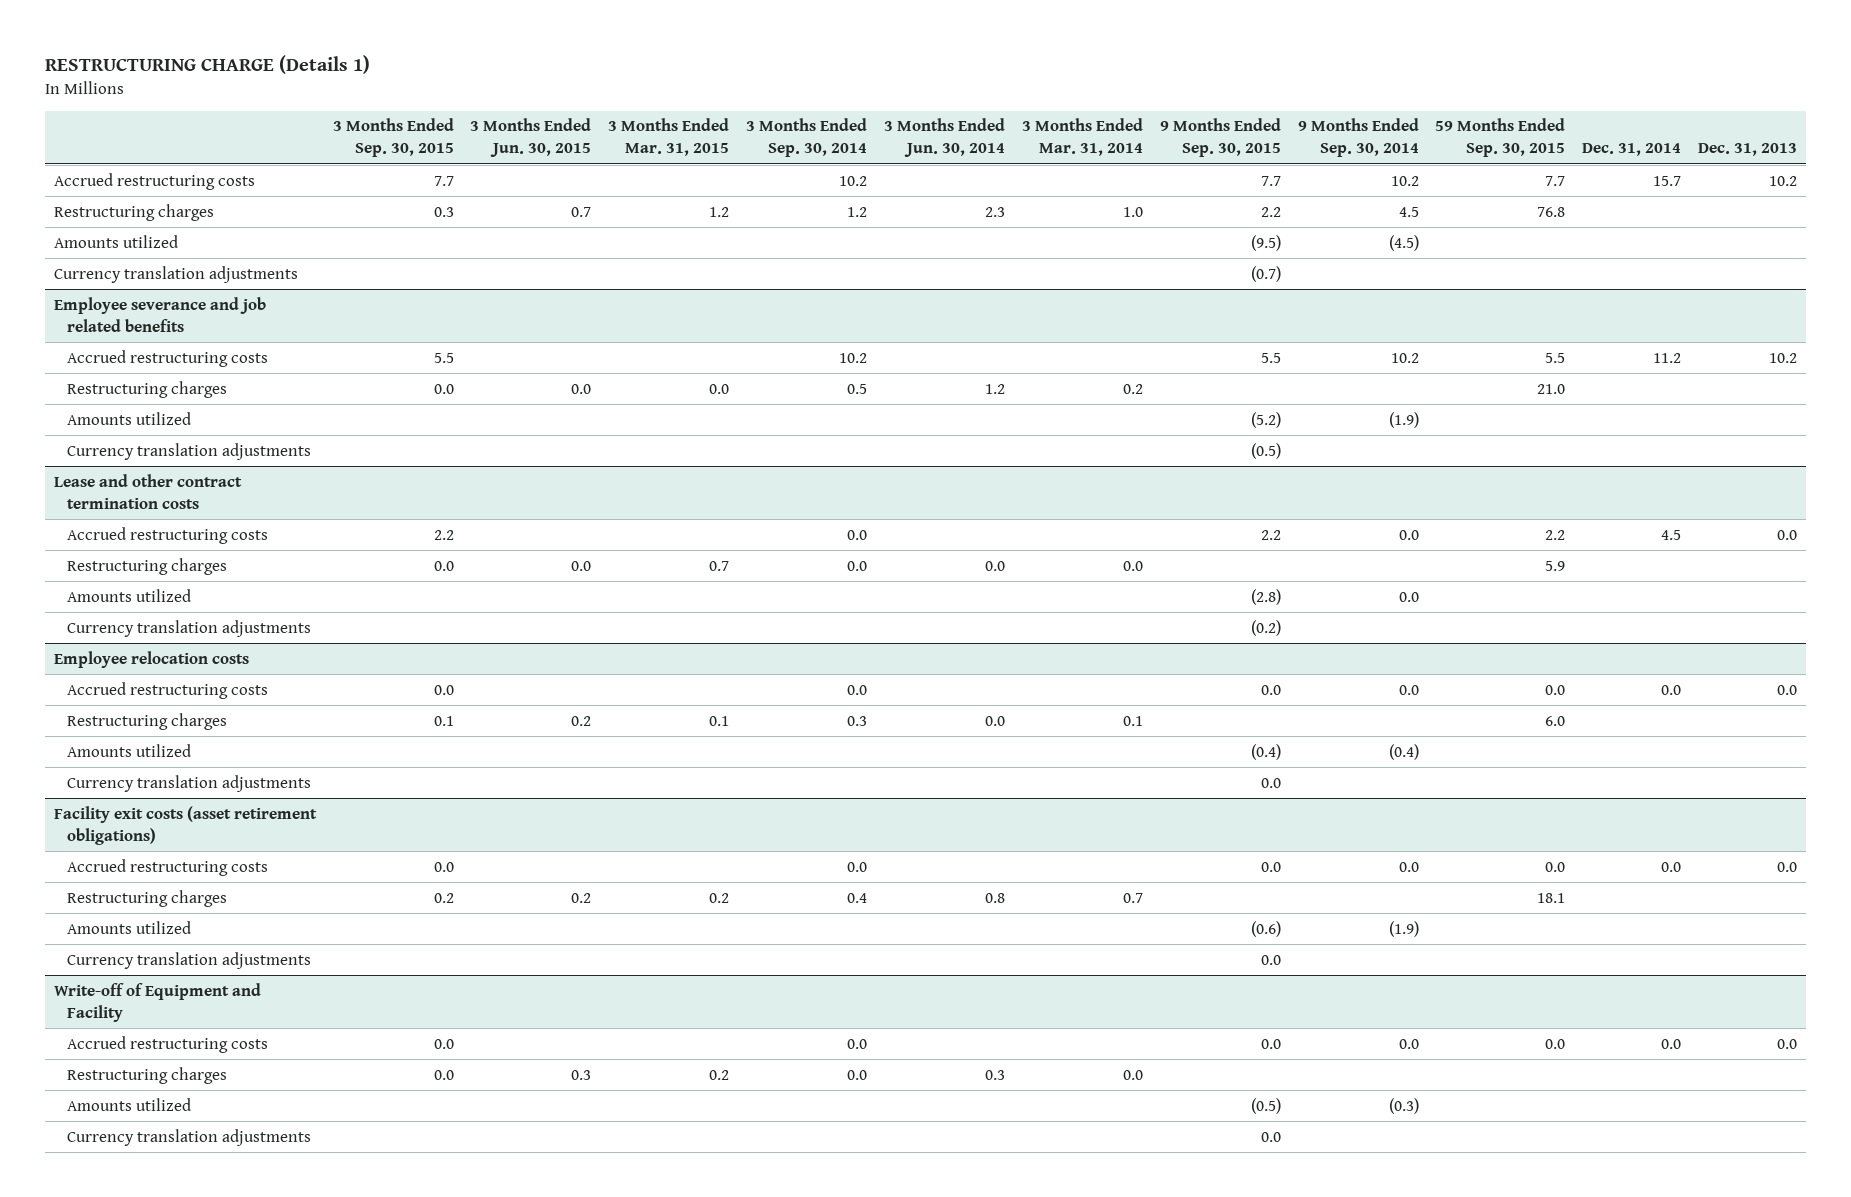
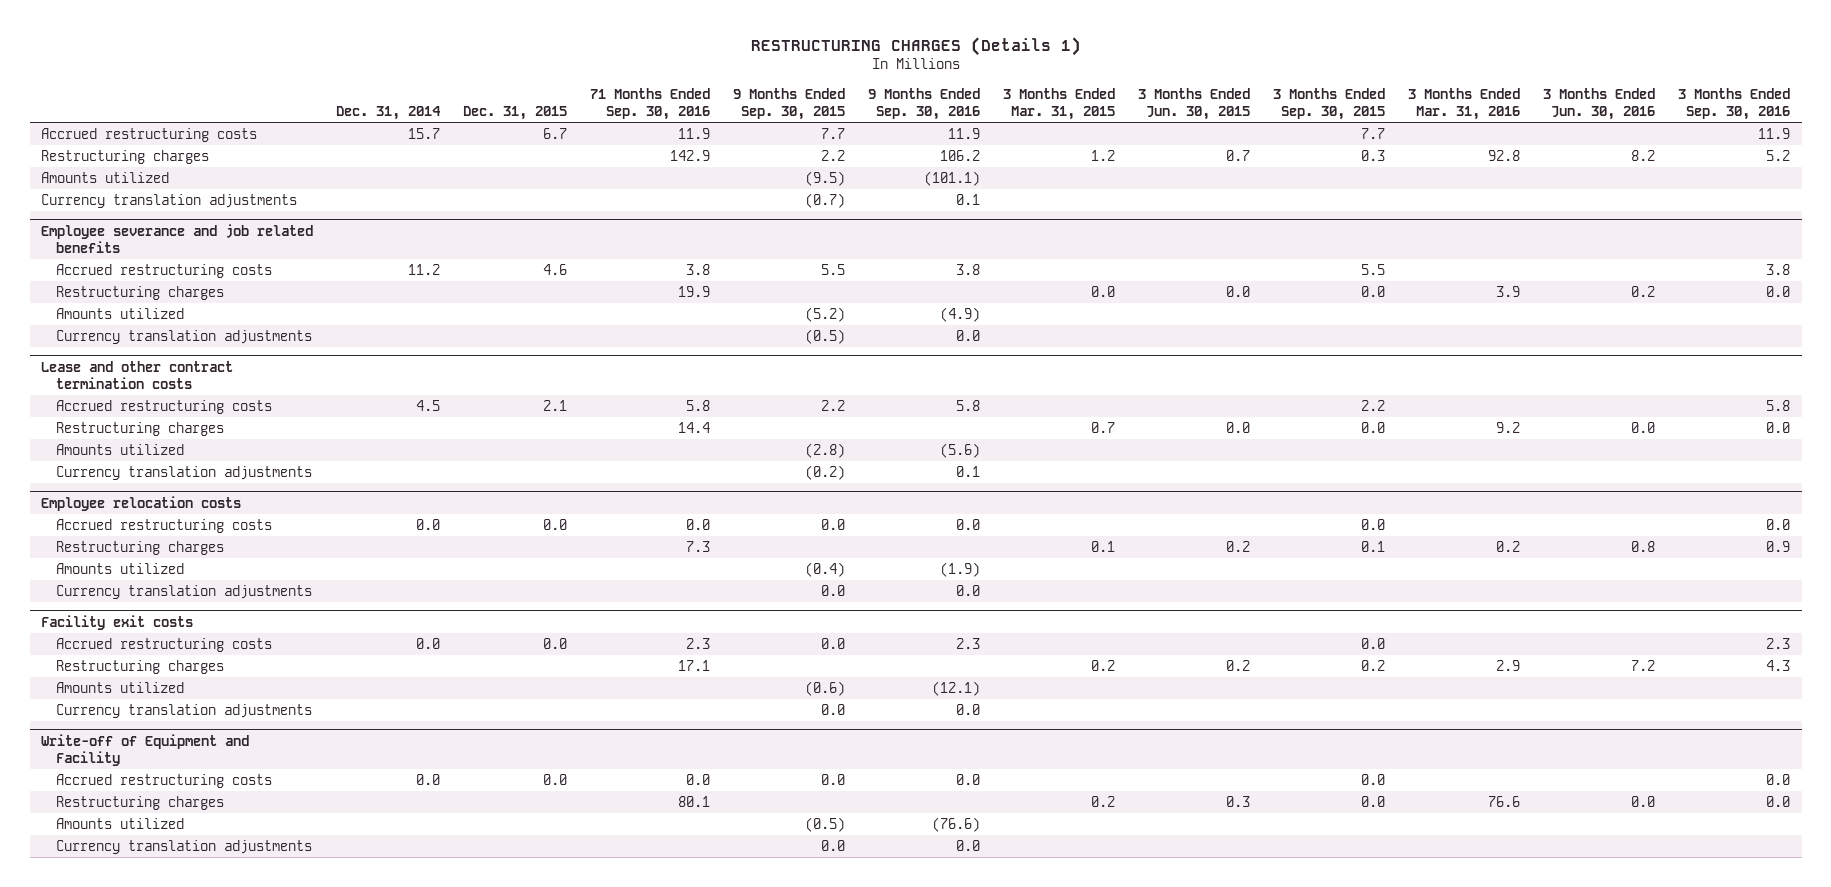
[45,55,371,75] RESTRUCTURING CHARGE (Details 1) -> [750,36,1081,56] RESTRUCTURING CHARGES (Details 1)
[746,118,868,158] 3 Months Ended Sep. 30, 2014 -> none
[884,118,1006,158] 3 Months Ended Jun. 30, 2014 -> none
[1021,118,1143,157] 3 Months Ended Mar. 31, 2014 -> none
[1297,118,1419,158] 9 Months Ended Sep. 30, 2014 -> none
[1435,118,1566,158] 59 Months Ended Sep. 30, 2015 -> none
[1698,143,1798,157] Dec. 31, 2013 -> none
none -> [463,106,568,121] Dec. 31, 2015
none -> [590,87,711,121] 71 Months Ended Sep. 30, 2016
none -> [868,87,981,121] 9 Months Ended Sep. 30, 2016
none -> [1408,87,1521,121] 3 Months Ended Mar. 31, 2016
none -> [1543,87,1656,121] 3 Months Ended Jun. 30, 2016
none -> [1678,87,1791,121] 3 Months Ended Sep. 30, 2016
[53,805,317,845] Facility exit costs (asset retirement obligations) -> [41,614,194,630] Facility exit costs

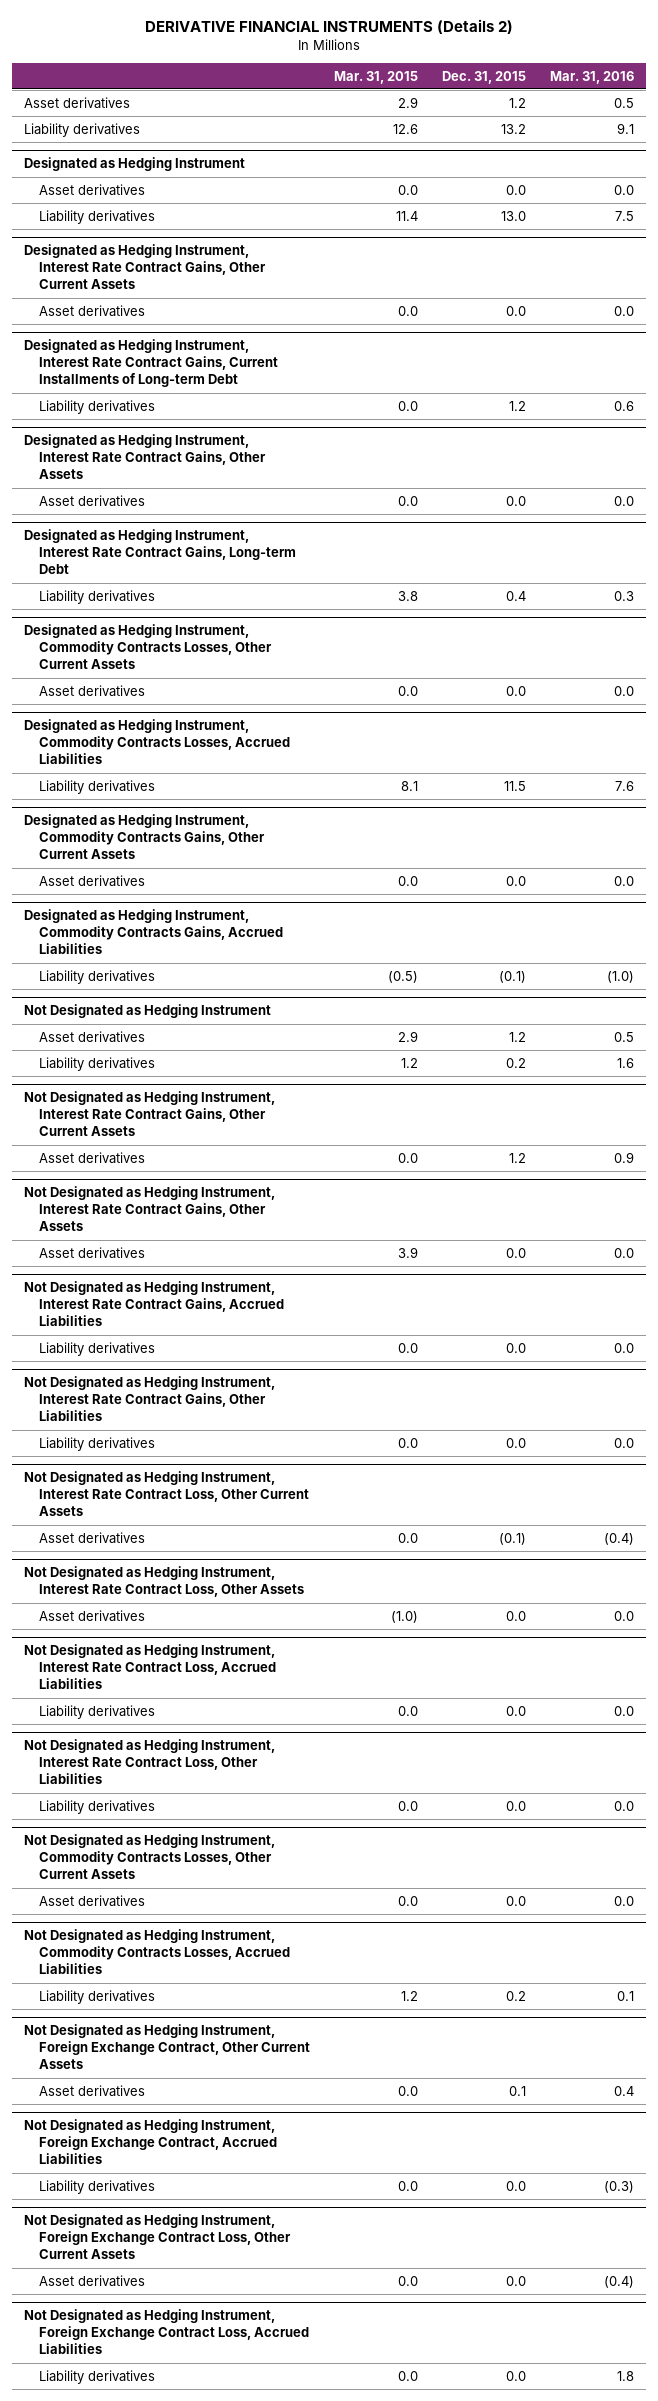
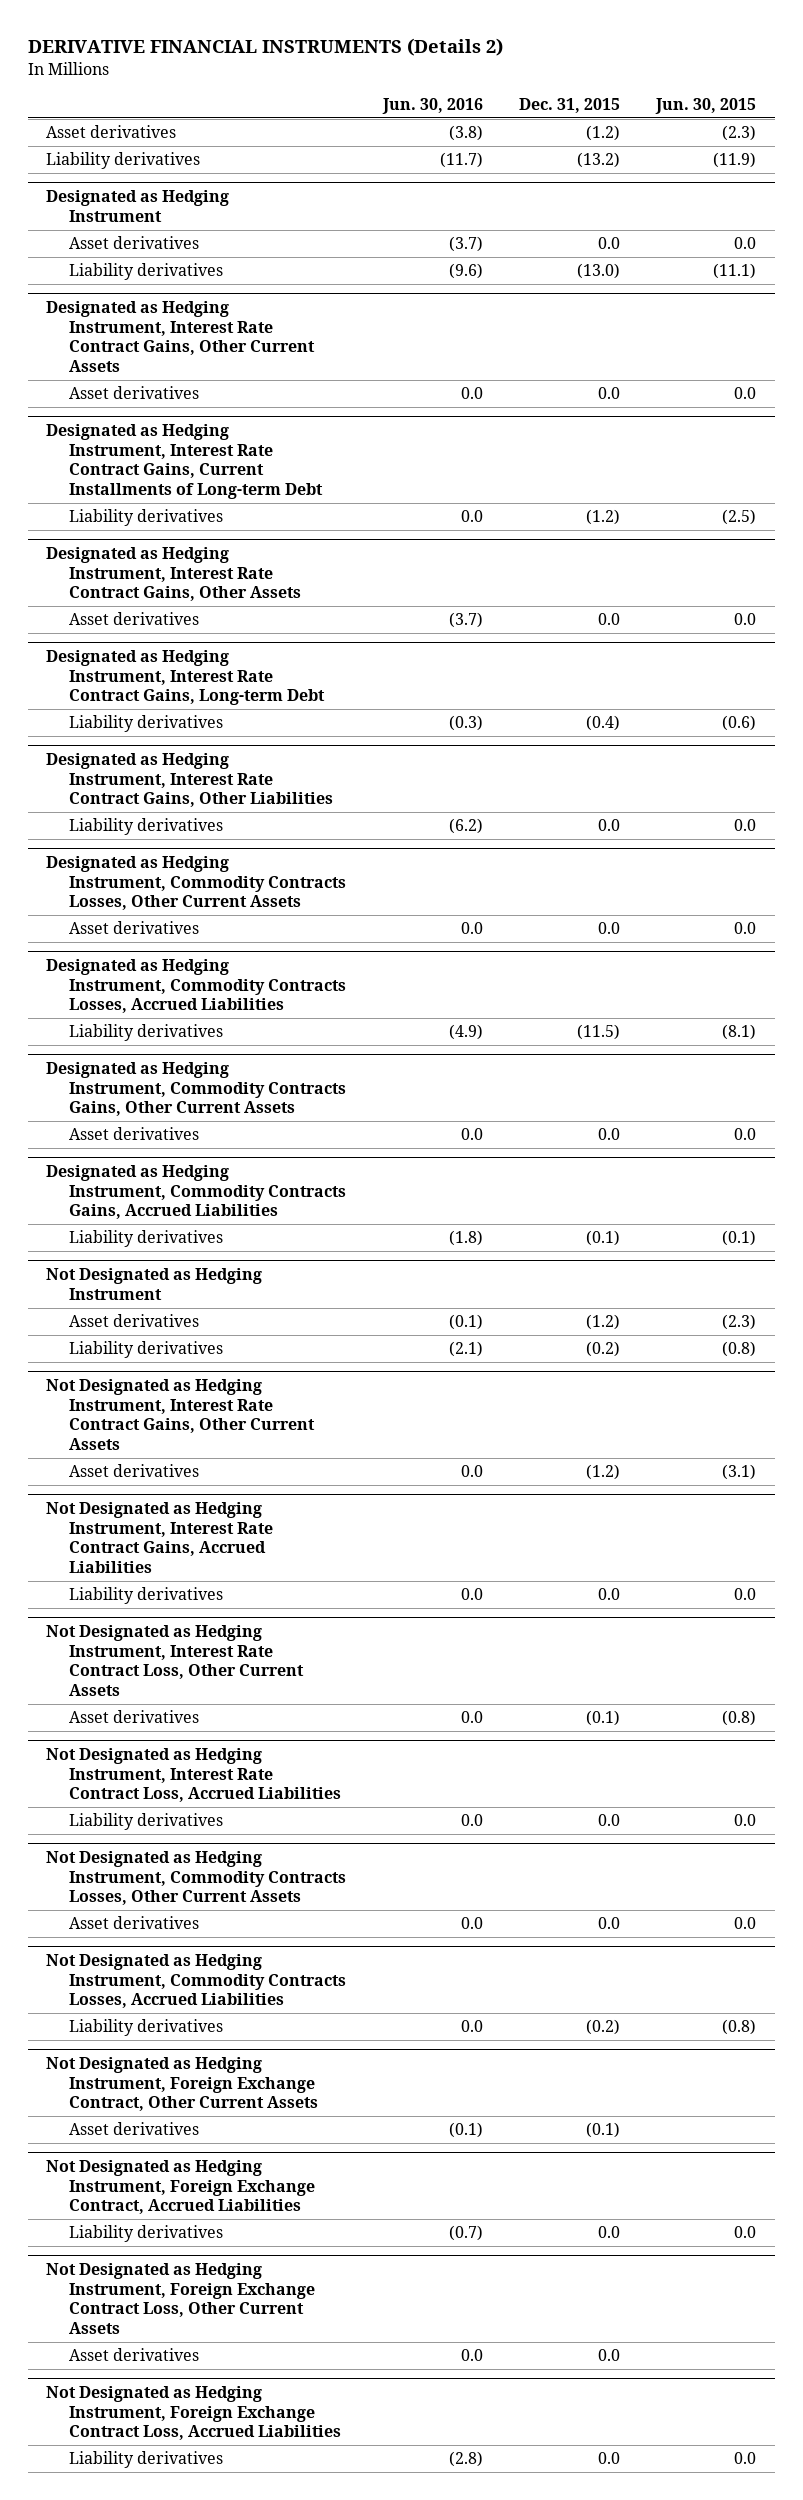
[334,70,419,84] Mar. 31, 2015 -> none
[550,70,635,84] Mar. 31, 2016 -> none
none -> [381,97,483,114] Jun. 30, 2016
none -> [655,97,757,114] Jun. 30, 2015
[509,97,527,108] 1.2 -> [586,125,621,142] (1.2)
[501,123,527,134] 13.2 -> [577,152,621,169] (13.2)
[501,210,527,221] 13.0 -> [577,263,621,280] (13.0)
[509,400,527,411] 1.2 -> [586,509,621,526] (1.2)
[506,590,527,601] 0.4 -> [586,715,621,732] (0.4)
none -> [46,753,334,808] Designated as Hedging Instrument, Interest Rate Contract Gains, Other Liabilities
none -> [69,818,224,836] Liability derivatives
[504,780,527,791] 11.5 -> [577,1024,621,1041] (11.5)
[509,1031,527,1042] 1.2 -> [586,1314,621,1331] (1.2)
[506,1057,527,1068] 0.2 -> [586,1341,621,1358] (0.2)
[23,1186,275,1232] Not Designated as Hedging Instrument, Interest Rate Contract Gains, Other Assets -> none
[38,1246,145,1259] Asset derivatives -> none
[509,1152,527,1163] 1.2 -> [586,1464,621,1481] (1.2)
[23,1376,275,1422] Not Designated as Hedging Instrument, Interest Rate Contract Gains, Other Liabilities -> none
[38,1436,155,1451] Liability derivatives -> none
[23,1566,304,1598] Not Designated as Hedging Instrument, Interest Rate Contract Loss, Other Assets -> none
[38,1609,145,1622] Asset derivatives -> none
[23,1739,275,1785] Not Designated as Hedging Instrument, Interest Rate Contract Loss, Other Liabilities -> none
[38,1799,155,1814] Liability derivatives -> none
[506,1990,527,2001] 0.2 -> [586,2019,621,2036] (0.2)
[509,2085,527,2096] 0.1 -> [586,2122,621,2139] (0.1)

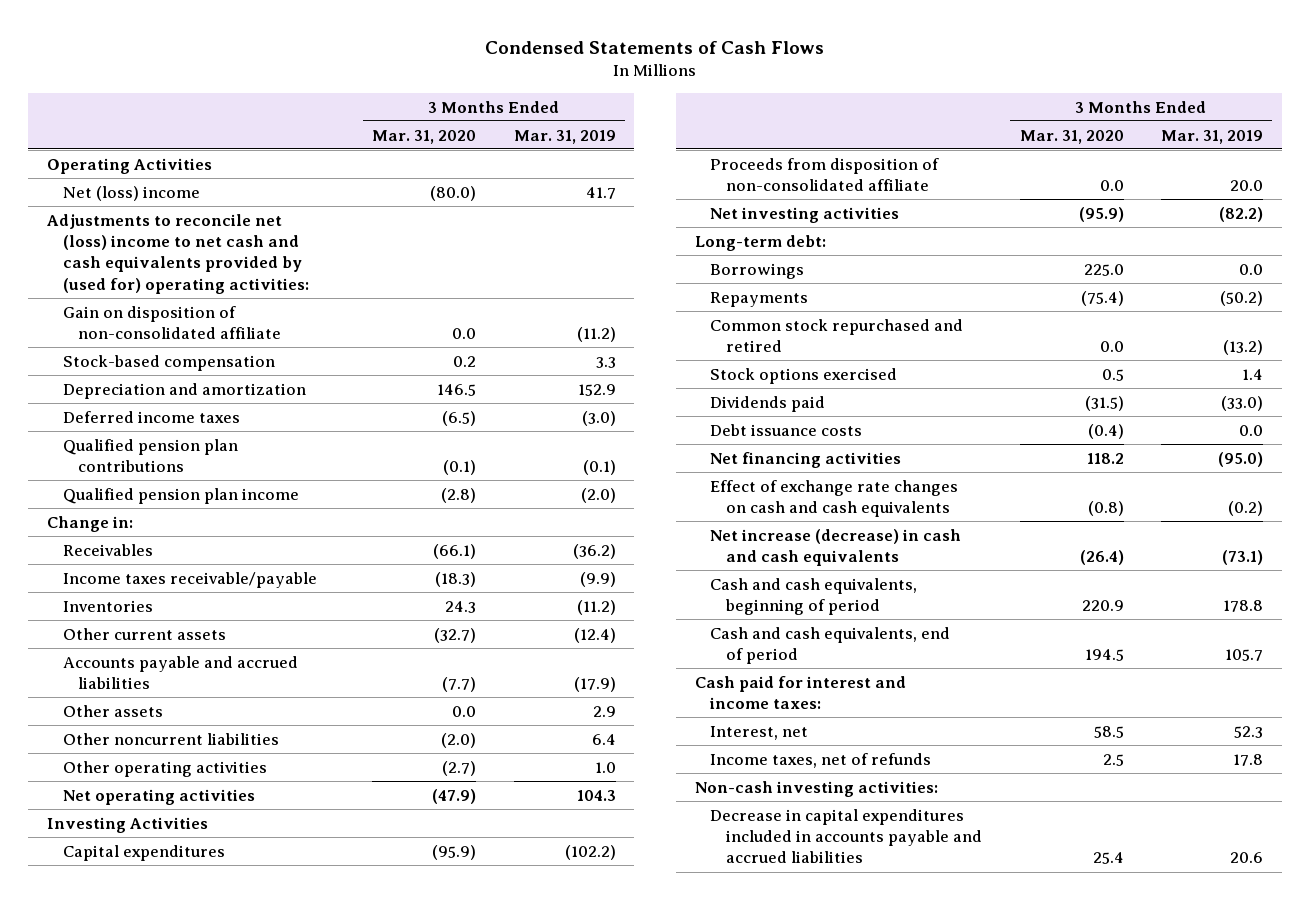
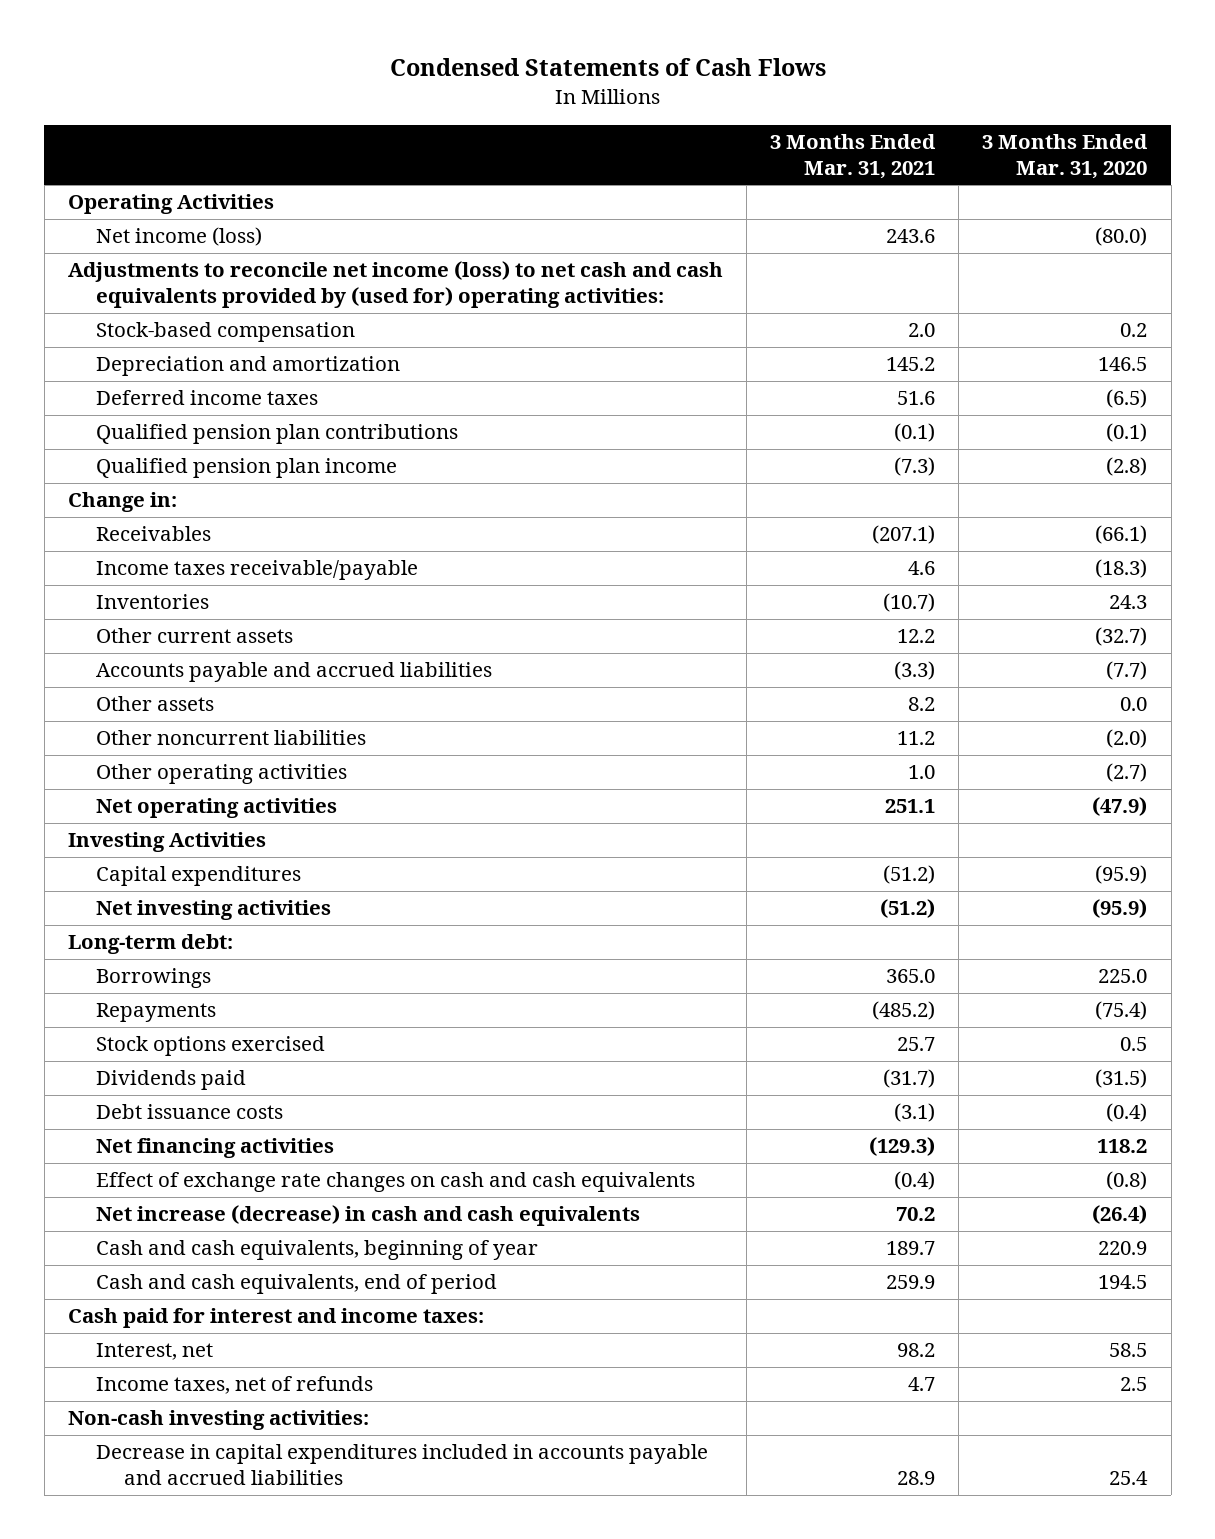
[513,129,616,144] Mar. 31, 2019 -> none
none -> [770,134,937,179] 3 Months Ended Mar. 31, 2021
[62,305,282,340] Gain on disposition of non-consolidated affiliate -> none
[62,185,200,201] Net (loss) income -> [96,227,263,247] Net income (loss)
[46,213,309,294] Adjustments to reconcile net (loss) income to net cash and cash equivalents provided by (used for) operating activities: -> [67,261,723,308] Adjustments to reconcile net income (loss) to net cash and cash equivalents provided by (used for) operating activities:
[710,157,940,192] Proceeds from disposition of non-consolidated affiliate -> none
[710,318,964,353] Common stock repurchased and retired -> none
[710,577,918,616] Cash and cash equivalents, beginning of period -> [96,1240,539,1261] Cash and cash equivalents, beginning of year

